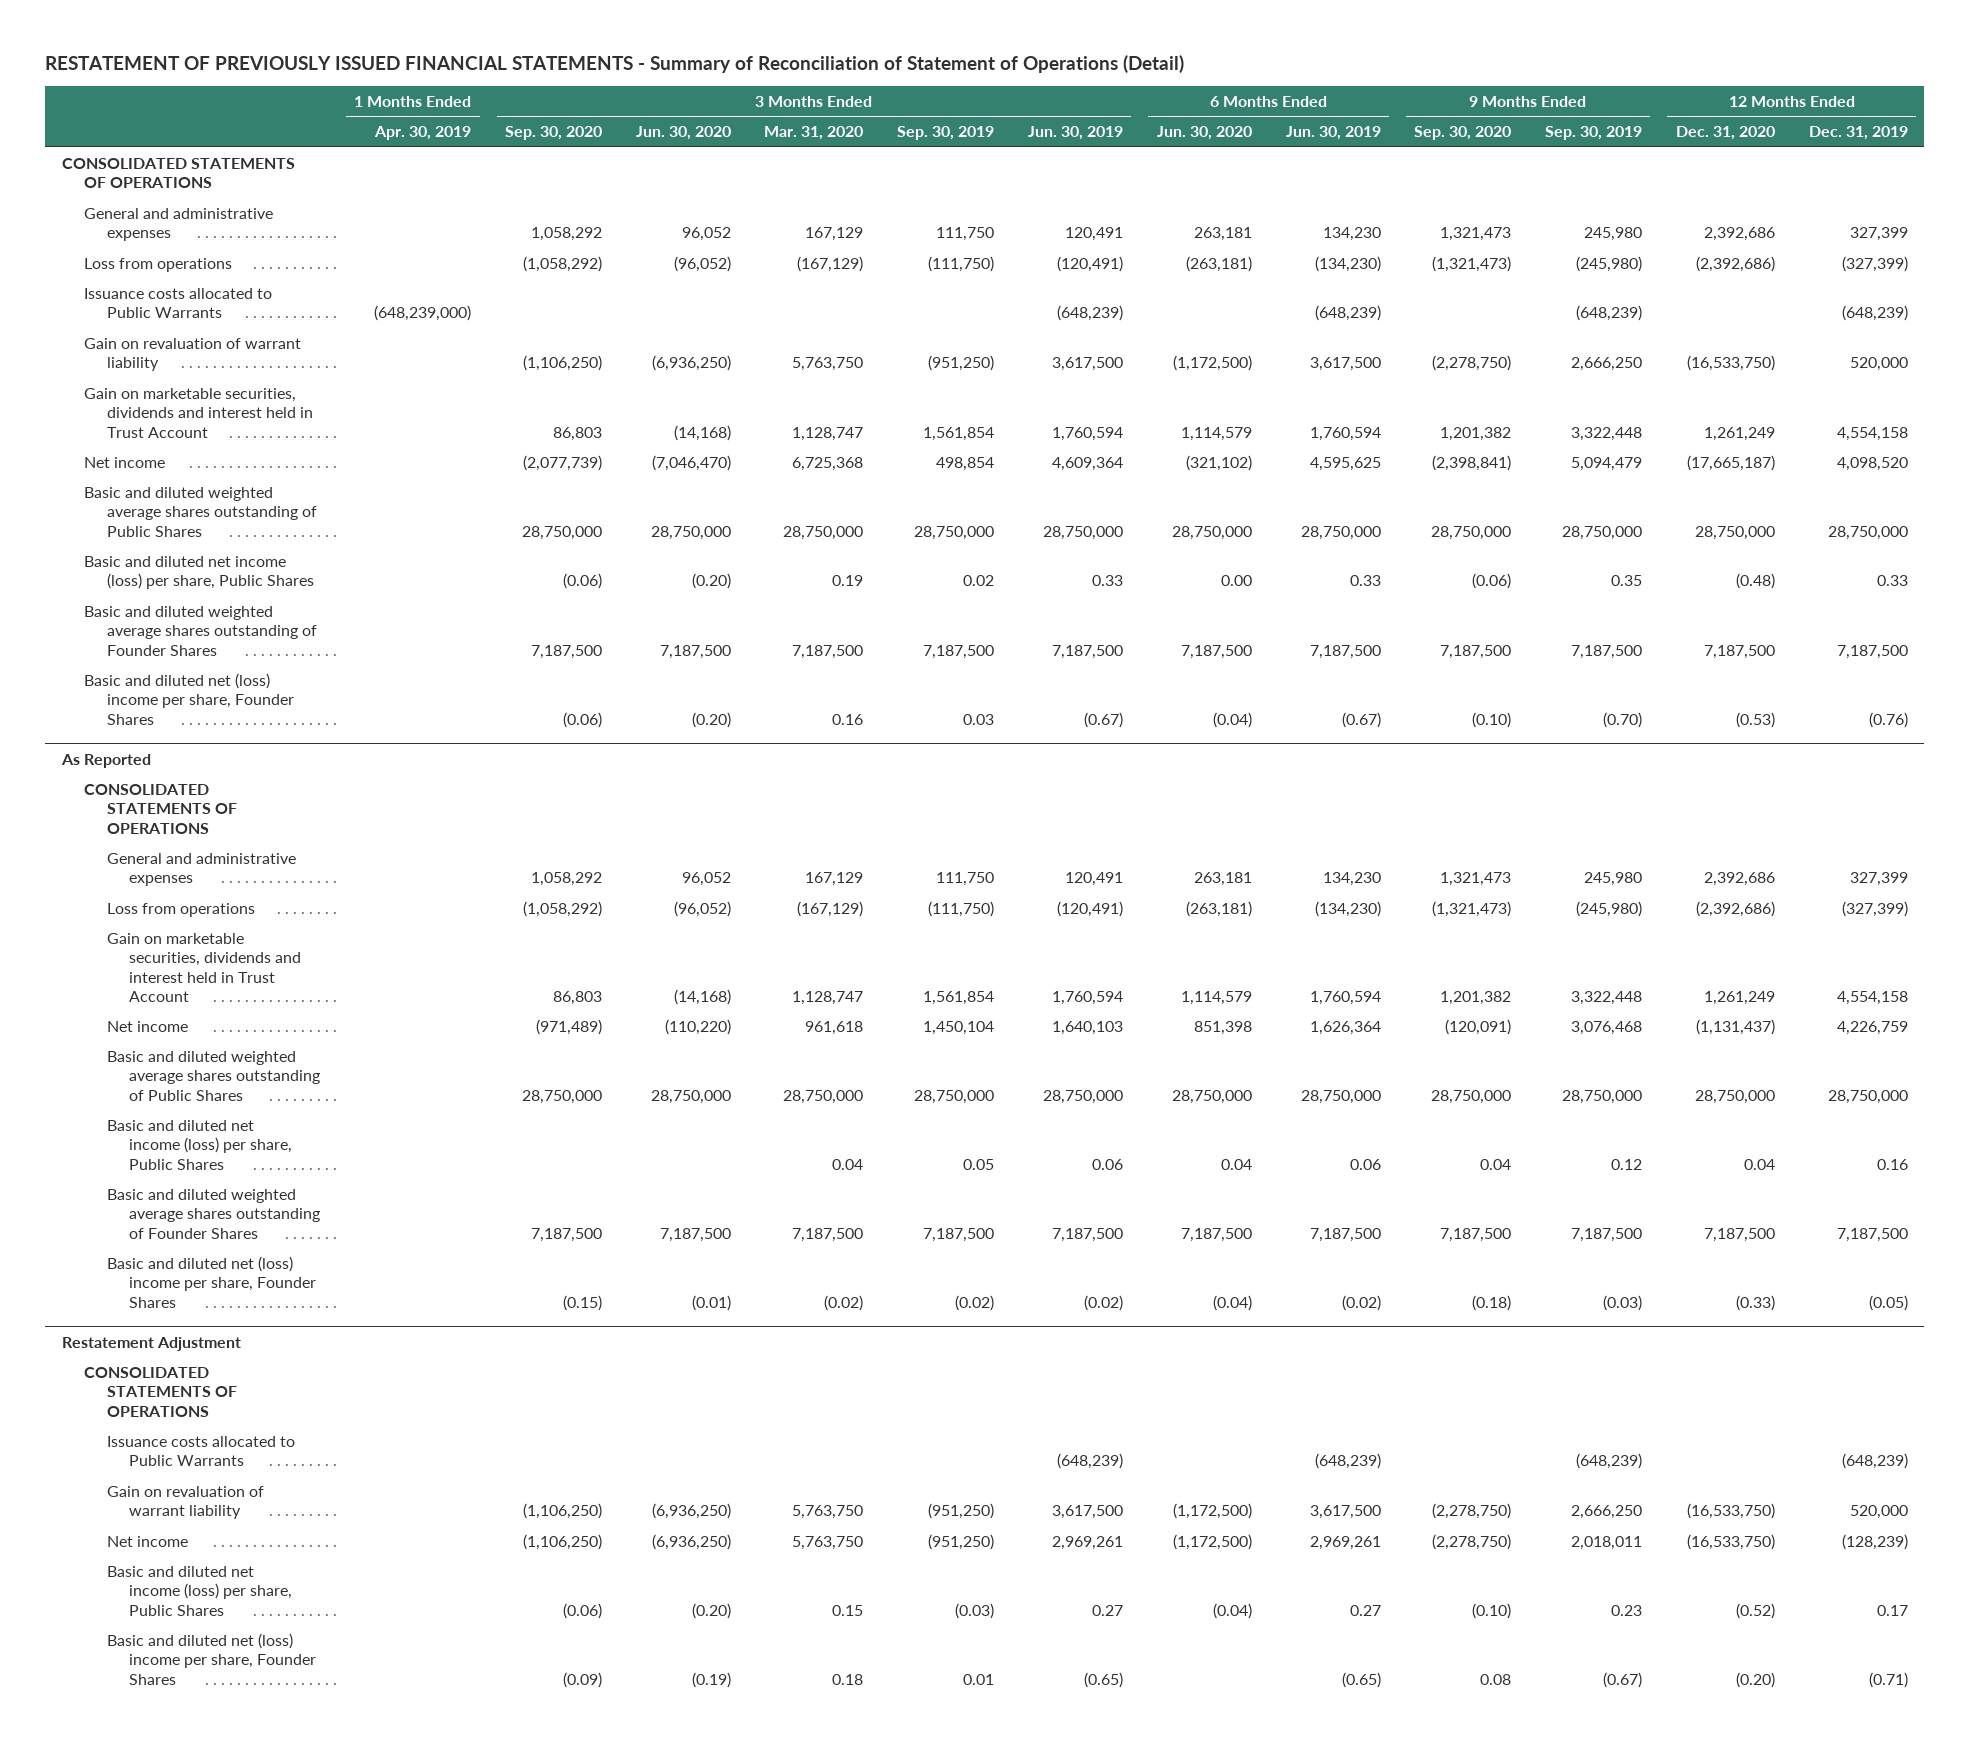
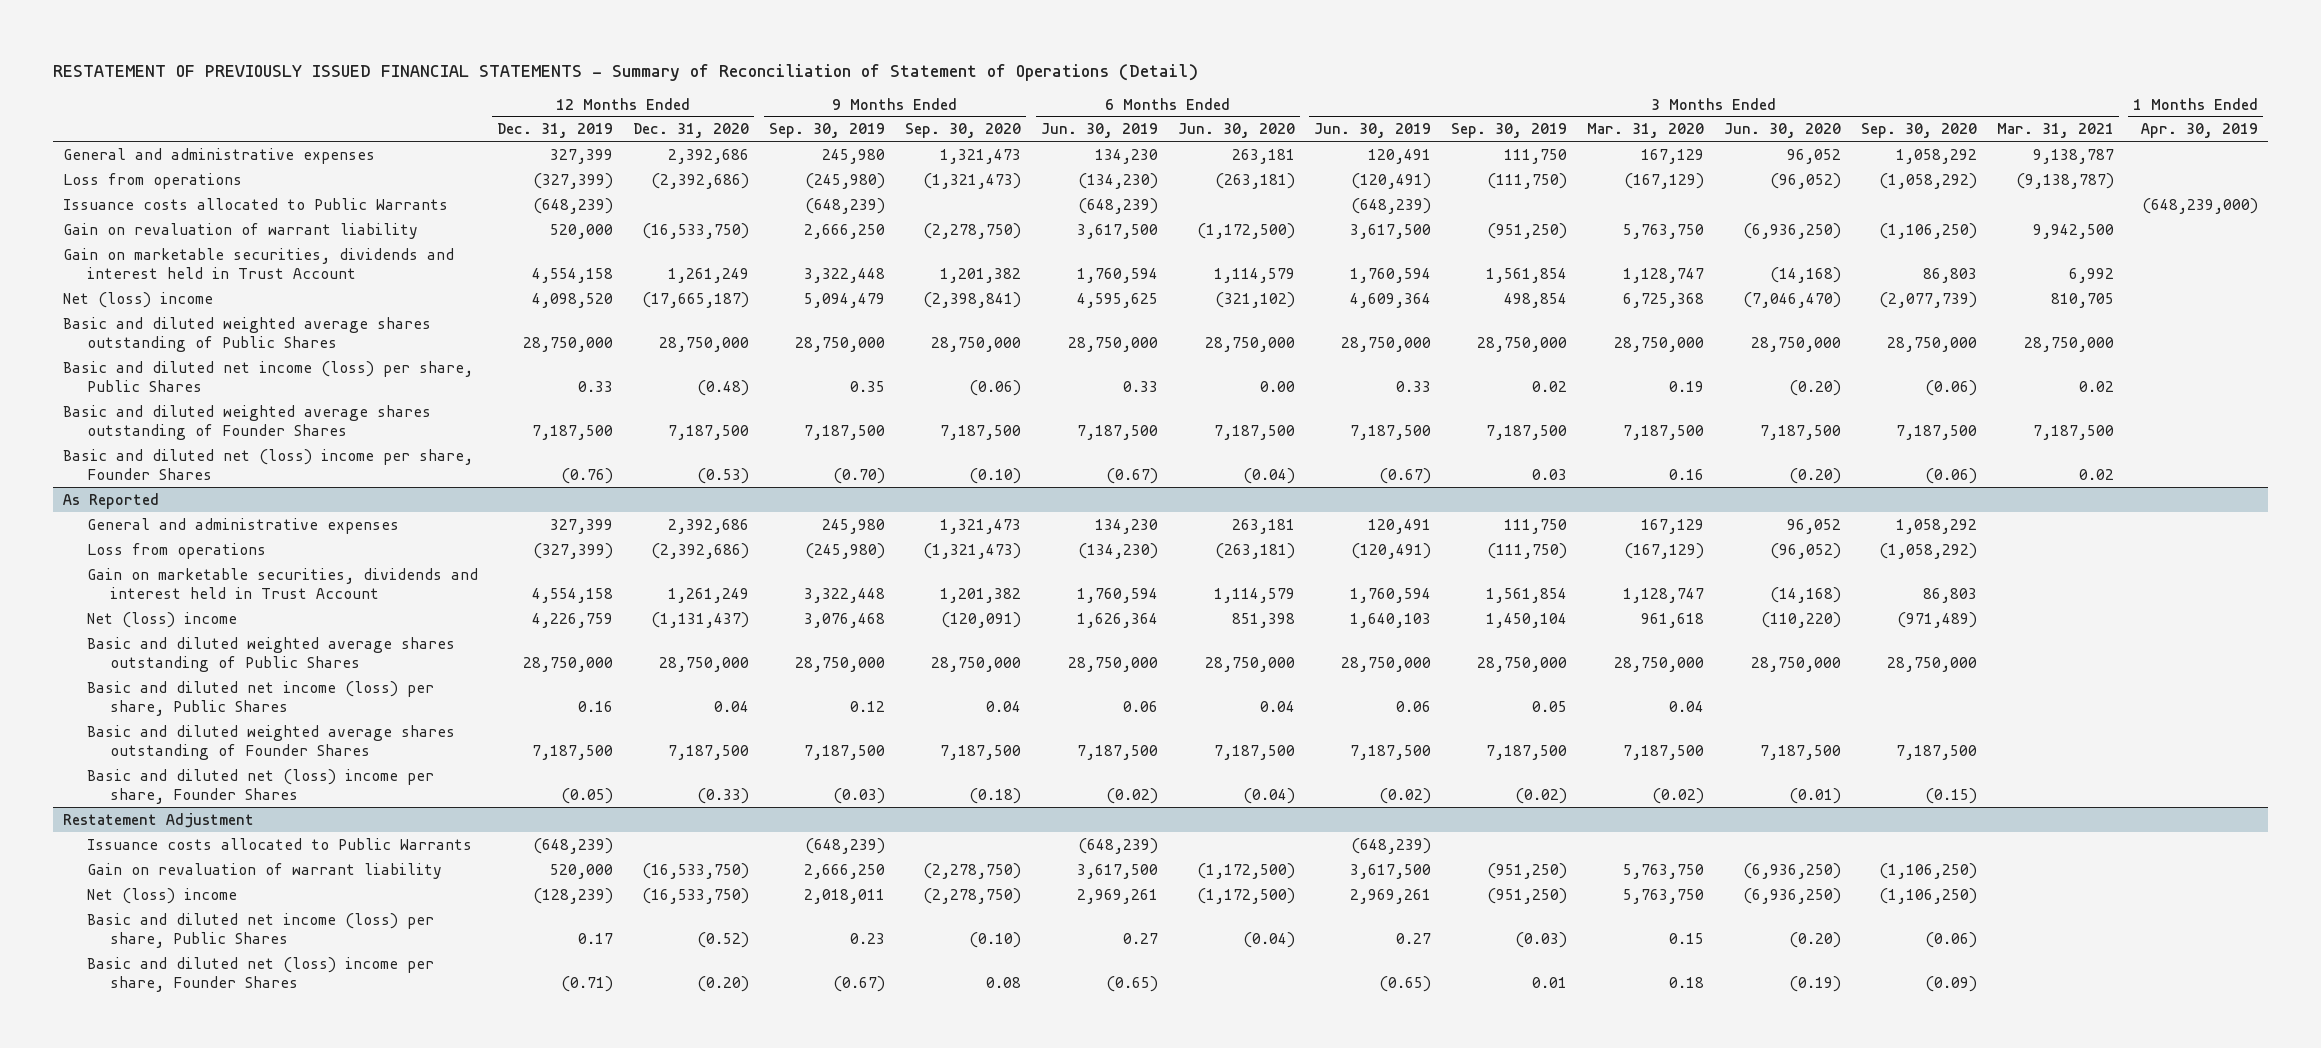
none -> [1996,123,2114,139] Mar. 31, 2021
[61,157,295,189] CONSOLIDATED STATEMENTS OF OPERATIONS -> none
[84,456,166,468] Net income -> [62,291,213,308] Net (loss) income
[84,783,237,834] CONSOLIDATED STATEMENTS OF OPERATIONS -> none
[106,1020,188,1032] Net income -> [86,611,237,628] Net (loss) income
[84,1366,237,1417] CONSOLIDATED STATEMENTS OF OPERATIONS -> none
[106,1535,188,1547] Net income -> [86,887,237,904] Net (loss) income

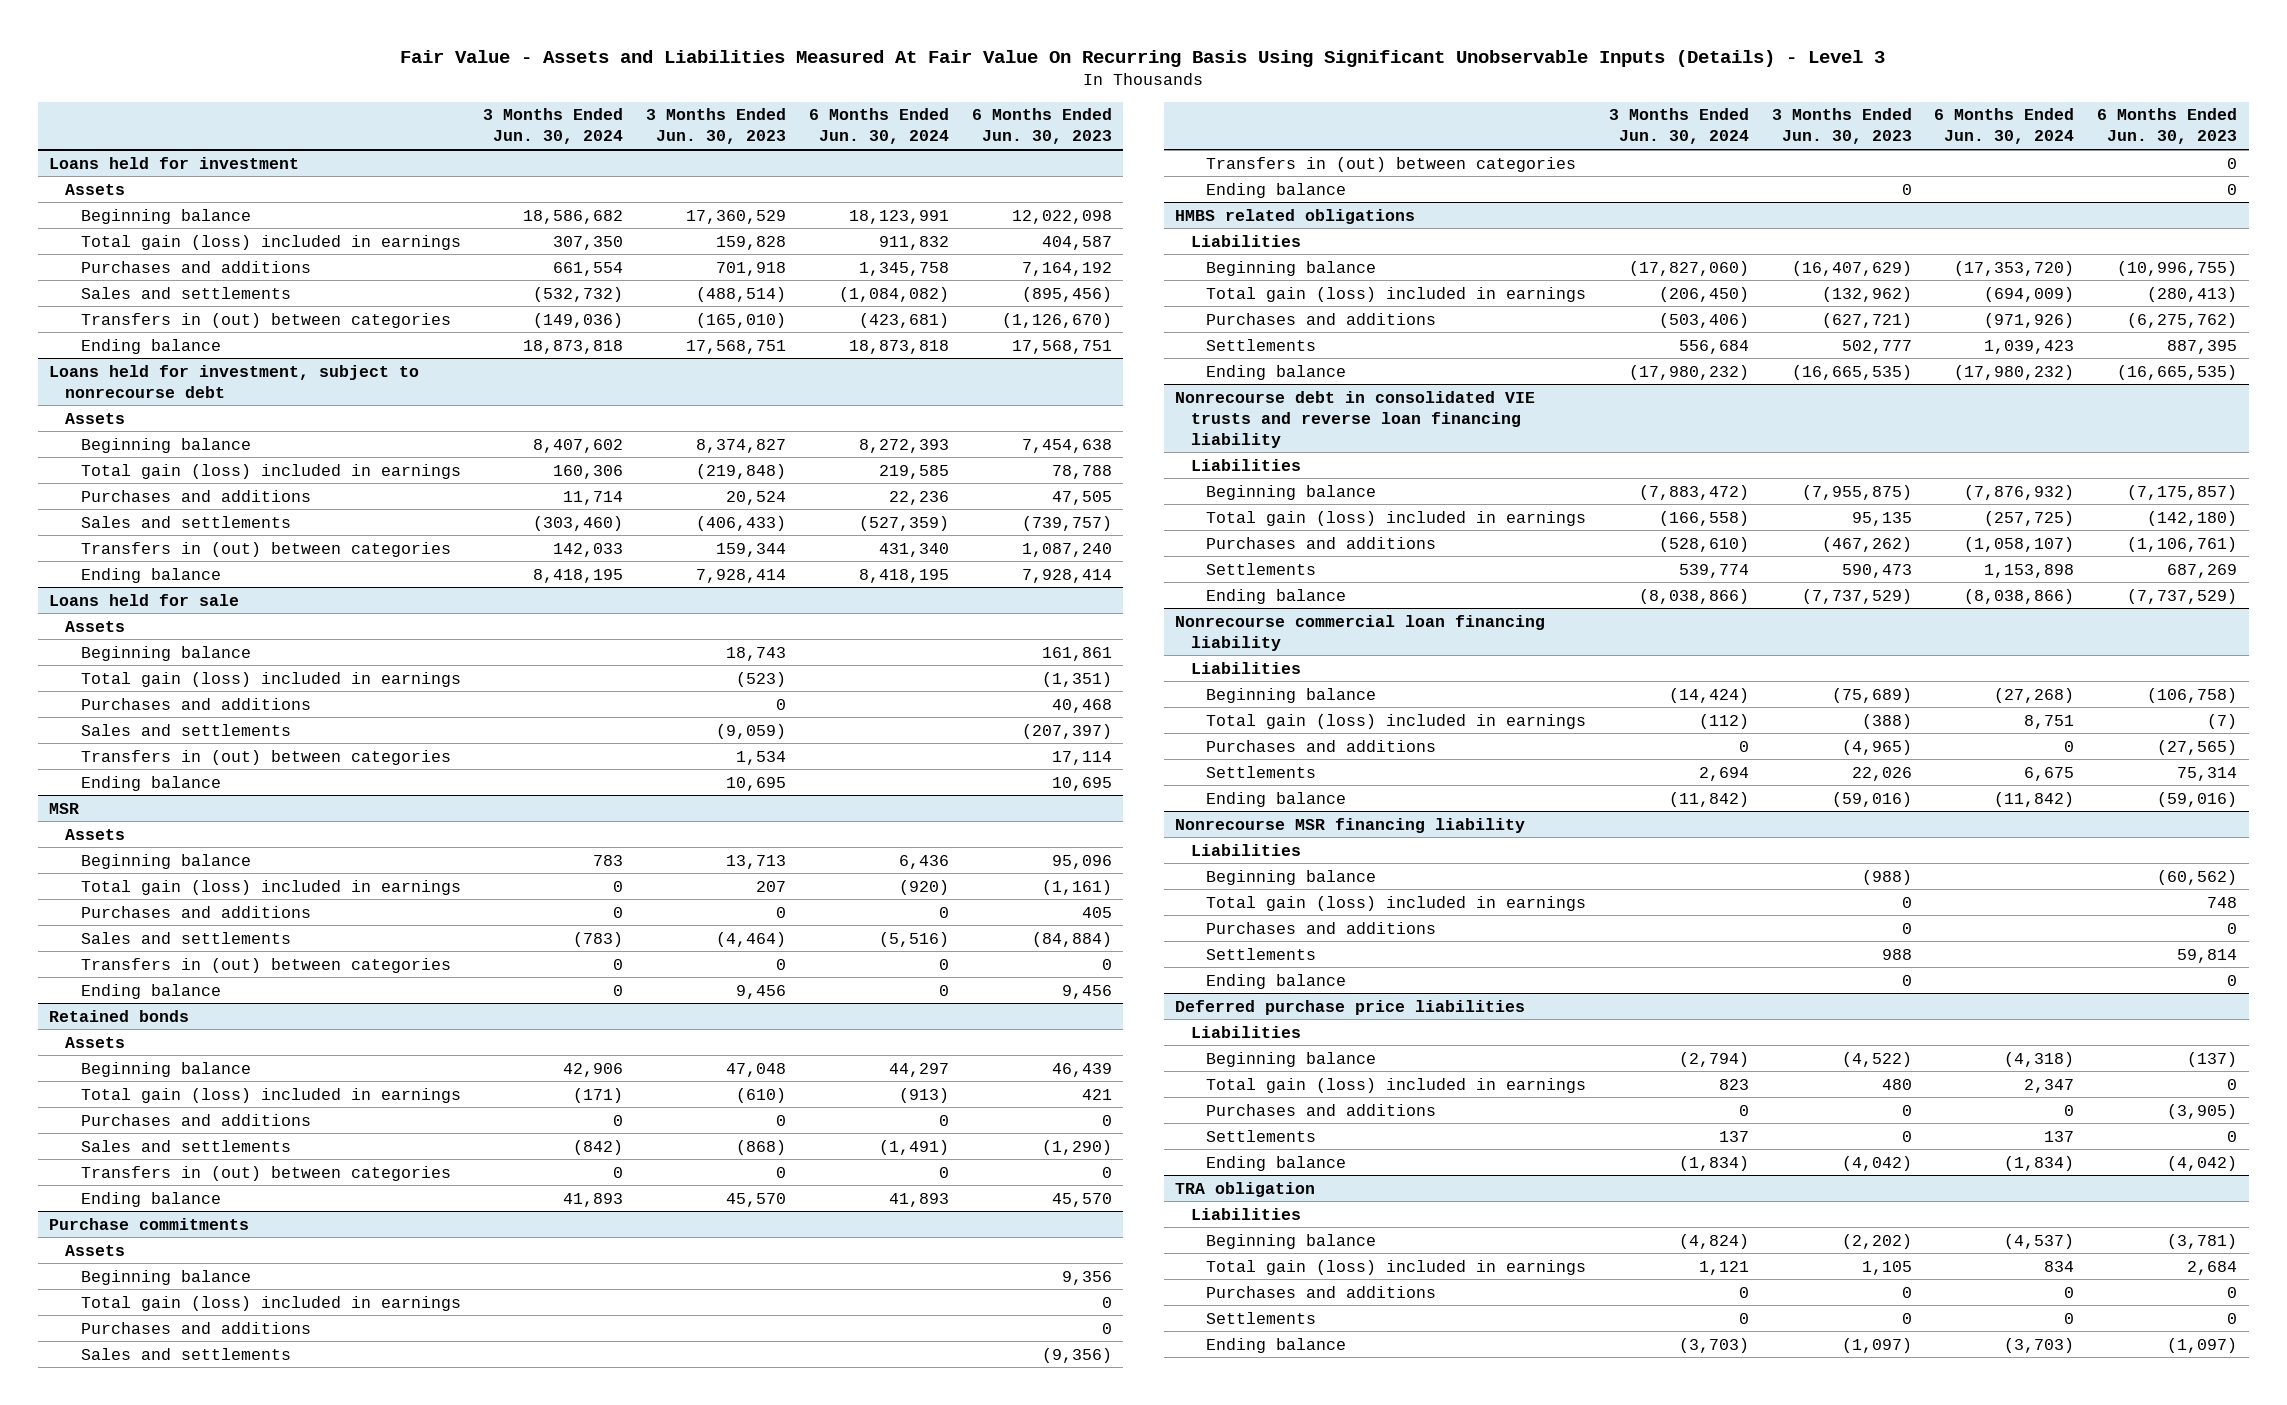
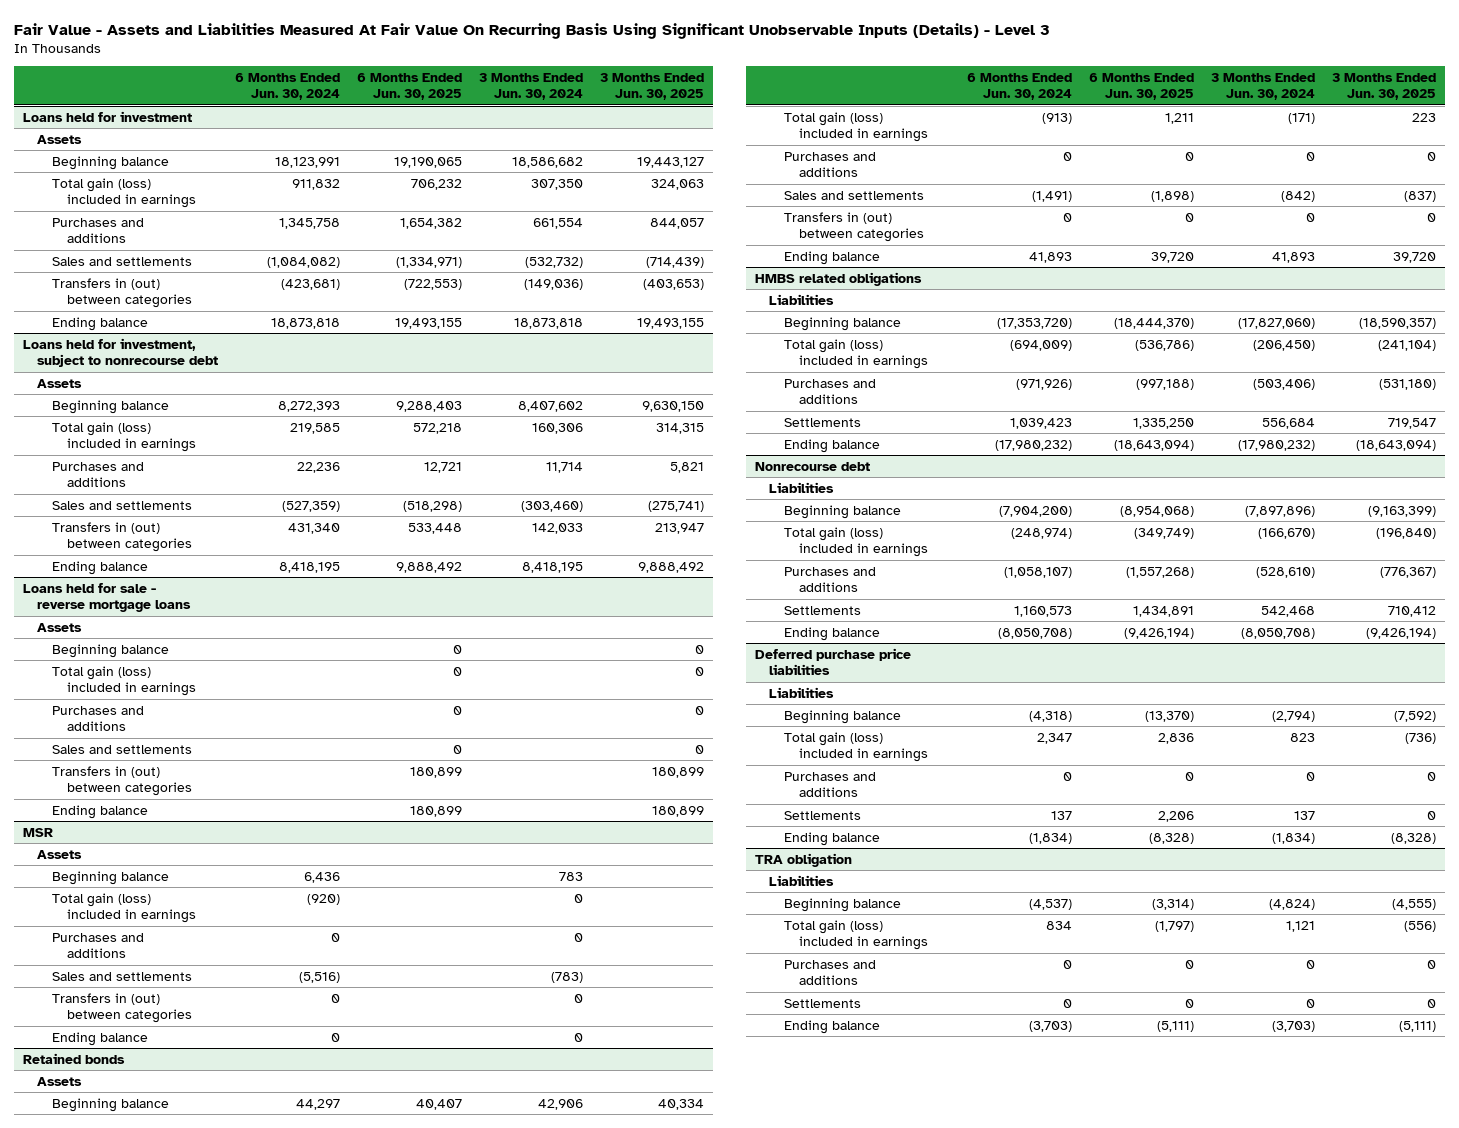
[646,108,787,145] 3 Months Ended Jun. 30, 2023 -> none
[971,108,1112,145] 6 Months Ended Jun. 30, 2023 -> none
none -> [357,72,463,100] 6 Months Ended Jun. 30, 2025
none -> [600,72,705,100] 3 Months Ended Jun. 30, 2025
[49,593,240,606] Loans held for sale -> [22,582,192,612] Loans held for sale - reverse mortgage loans
[49,1217,250,1230] Purchase commitments -> none
[65,1244,126,1256] Assets -> none
[80,1269,251,1285] Beginning balance -> none
[80,1295,461,1311] Total gain (loss) included in earnings -> none
[80,1321,311,1334] Purchases and additions -> none
[80,1347,291,1360] Sales and settlements -> none
[1206,156,1577,172] Transfers in (out) between categories -> none
[1206,182,1347,198] Ending balance -> none
[1175,390,1536,448] Nonrecourse debt in consolidated VIE trusts and reverse loan financing liability -> [754,461,870,471] Nonrecourse debt
[1639,484,1750,500] (7,883,472) -> [1245,505,1316,517] (7,897,896)
[1964,484,2075,500] (7,876,932) -> [999,505,1073,517] (7,904,200)
[1659,510,1750,526] (166,558) -> [1258,527,1316,539] (166,670)
[1984,510,2075,526] (257,725) -> [1011,527,1073,539] (248,974)
[1175,614,1546,651] Nonrecourse commercial loan financing liability -> none
[1190,661,1301,674] Liabilities -> none
[1206,687,1377,703] Beginning balance -> none
[1206,713,1587,729] Total gain (loss) included in earnings -> none
[1206,739,1437,752] Purchases and additions -> none
[1206,765,1317,778] Settlements -> none
[1206,791,1347,807] Ending balance -> none
[1175,817,1526,833] Nonrecourse MSR financing liability -> none
[1190,843,1301,856] Liabilities -> none
[1206,869,1377,885] Beginning balance -> none
[1206,895,1587,911] Total gain (loss) included in earnings -> none
[1206,921,1437,934] Purchases and additions -> none
[1206,947,1317,960] Settlements -> none
[1206,973,1347,989] Ending balance -> none
[1679,563,1750,578] 539,774 -> [1261,605,1316,617] 542,468
[1984,563,2075,578] 1,153,898 -> [1014,605,1073,617] 1,160,573
[1639,588,1750,604] (8,038,866) -> [1241,627,1316,639] (8,050,708)
[1964,588,2075,604] (8,038,866) -> [998,627,1073,639] (8,050,708)

